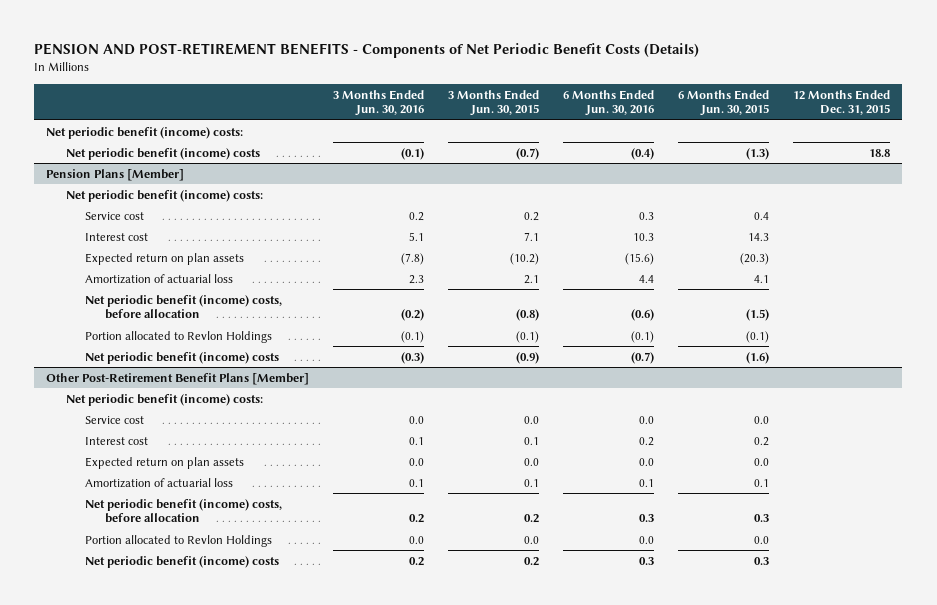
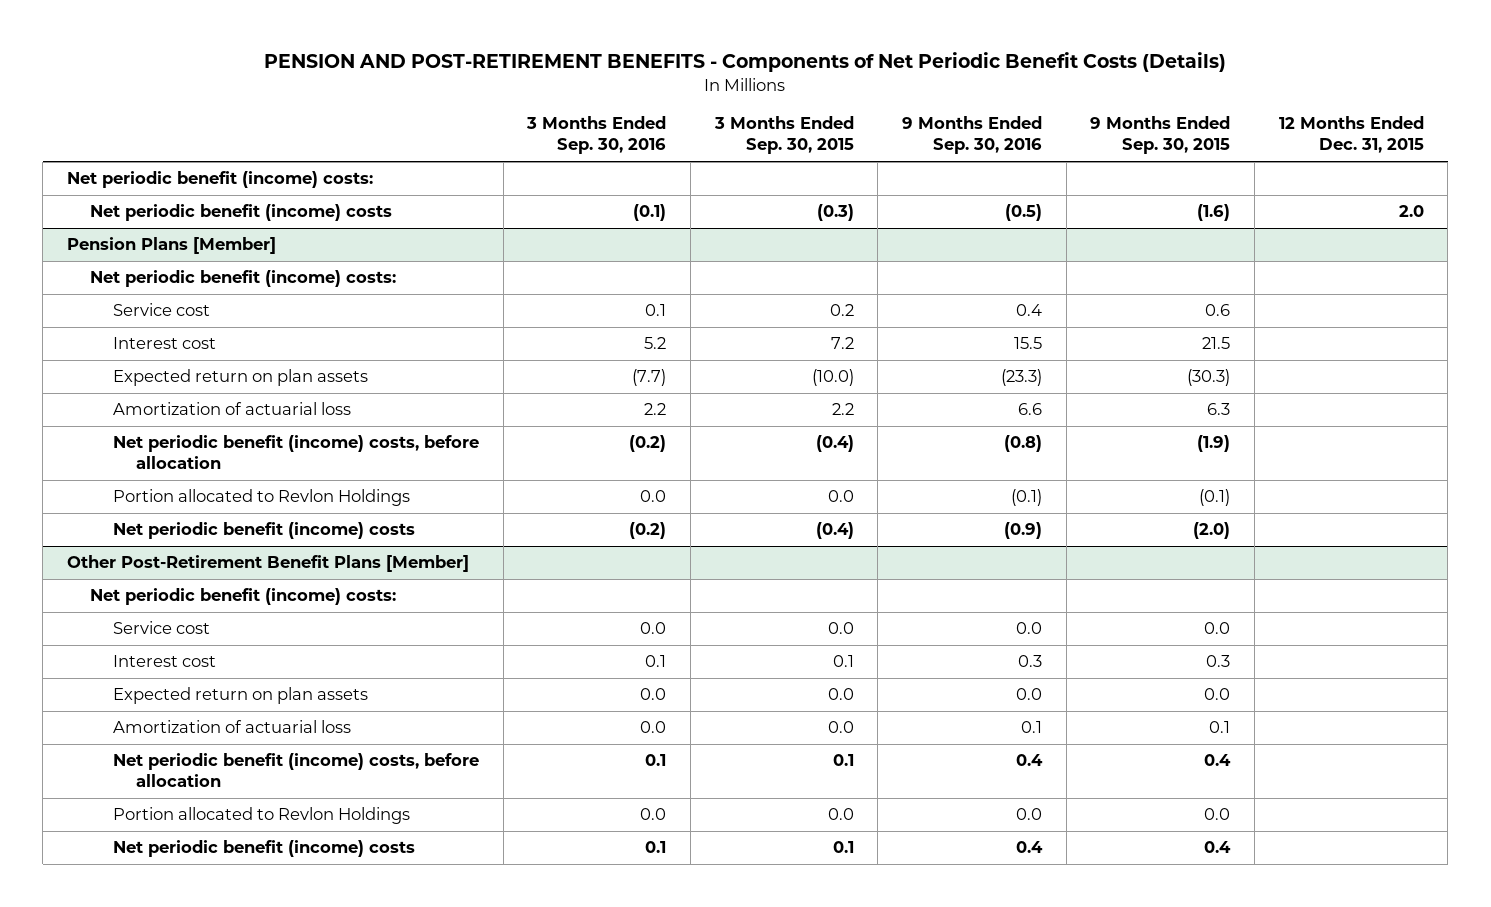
[333,89,425,117] 3 Months Ended Jun. 30, 2016 -> none
[448,89,540,117] 3 Months Ended Jun. 30, 2015 -> none
[563,89,655,117] 6 Months Ended Jun. 30, 2016 -> none
[678,89,770,117] 6 Months Ended Jun. 30, 2015 -> none
none -> [526,116,667,155] 3 Months Ended Sep. 30, 2016
none -> [713,116,854,155] 3 Months Ended Sep. 30, 2015
none -> [902,116,1043,155] 9 Months Ended Sep. 30, 2016
none -> [1090,116,1231,155] 9 Months Ended Sep. 30, 2015
[869,148,891,157] 18.8 -> [1398,205,1424,218] 2.0

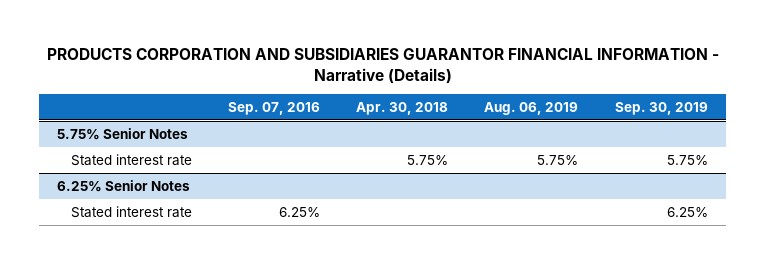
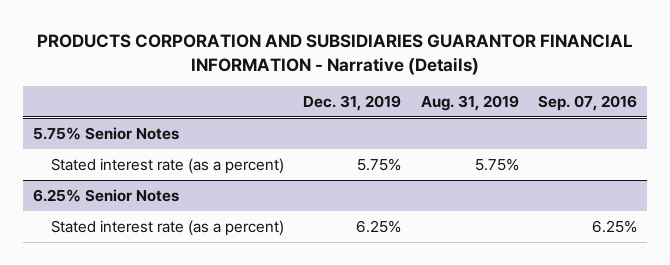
[356,101,449,115] Apr. 30, 2018 -> none
[484,101,579,115] Aug. 06, 2019 -> none
[614,101,708,115] Sep. 30, 2019 -> none
none -> [303,94,402,111] Dec. 31, 2019
none -> [420,94,519,111] Aug. 31, 2019
[71,153,193,166] Stated interest rate -> [50,157,284,174] Stated interest rate (as a percent)
[71,205,193,218] Stated interest rate -> [50,219,284,236] Stated interest rate (as a percent)

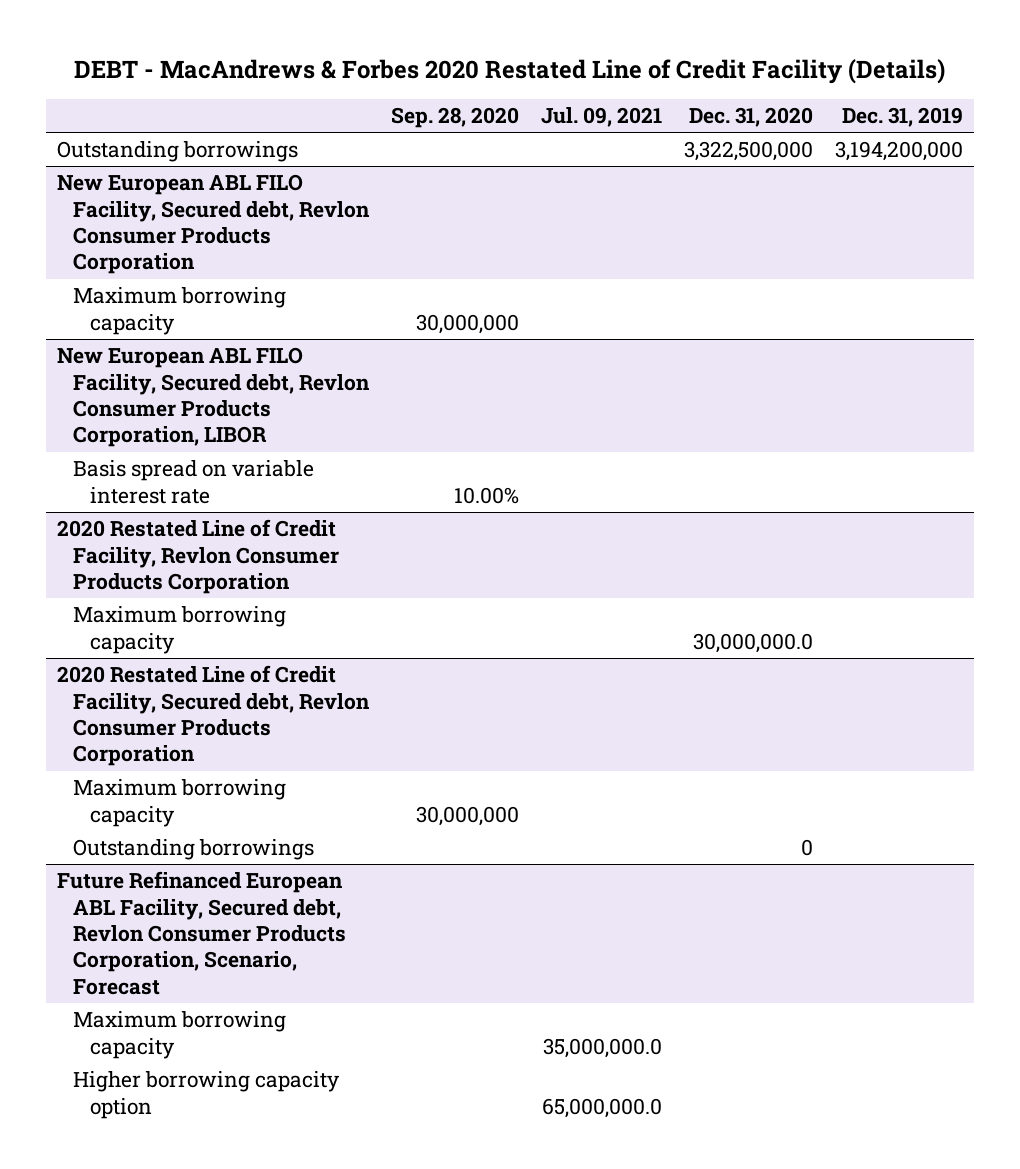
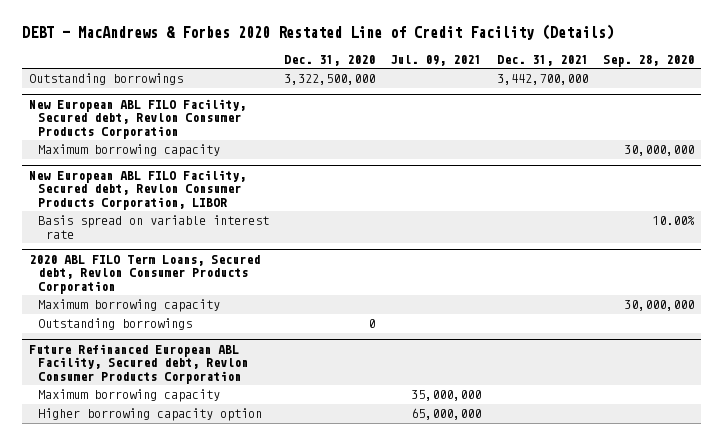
[842,107,964,128] Dec. 31, 2019 -> none
none -> [496,54,588,66] Dec. 31, 2021
[56,519,340,595] 2020 Restated Line of Credit Facility, Revlon Consumer Products Corporation -> none
[73,606,287,654] Maximum borrowing capacity -> none
[56,665,371,767] 2020 Restated Line of Credit Facility, Secured debt, Revlon Consumer Products Corporation -> [29,255,261,294] 2020 ABL FILO Term Loans, Secured debt, Revlon Consumer Products Corporation
[56,871,347,995] Future Refinanced European ABL Facility, Secured debt, Revlon Consumer Products Corporation, Scenario, Forecast -> [29,344,248,384] Future Refinanced European ABL Facility, Secured debt, Revlon Consumer Products Corporation
[543,1037,663,1058] 35,000,000.0 -> [411,390,482,402] 35,000,000
[542,1097,663,1118] 65,000,000.0 -> [411,408,482,421] 65,000,000

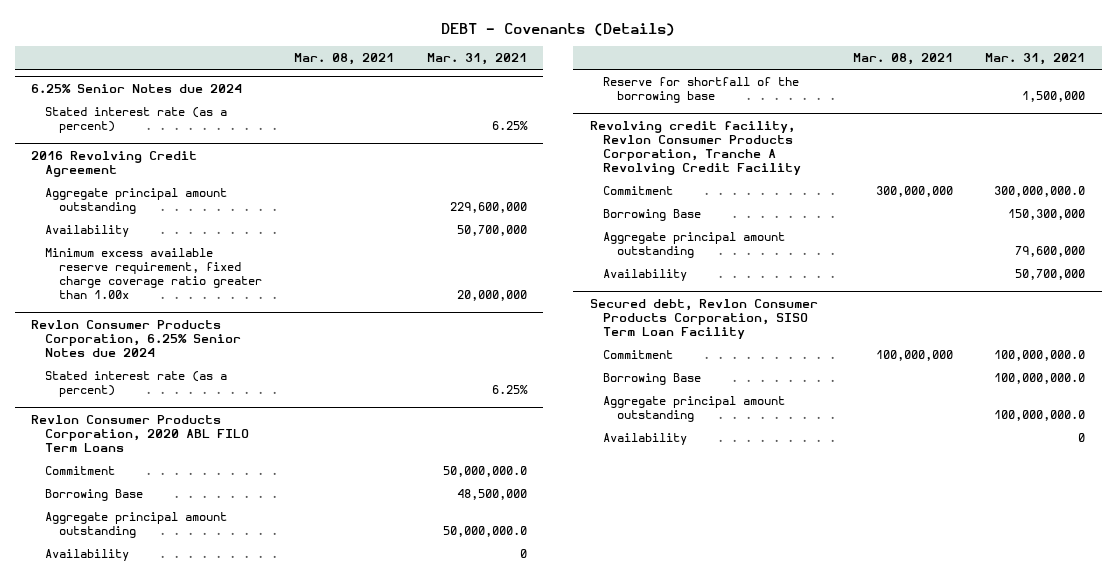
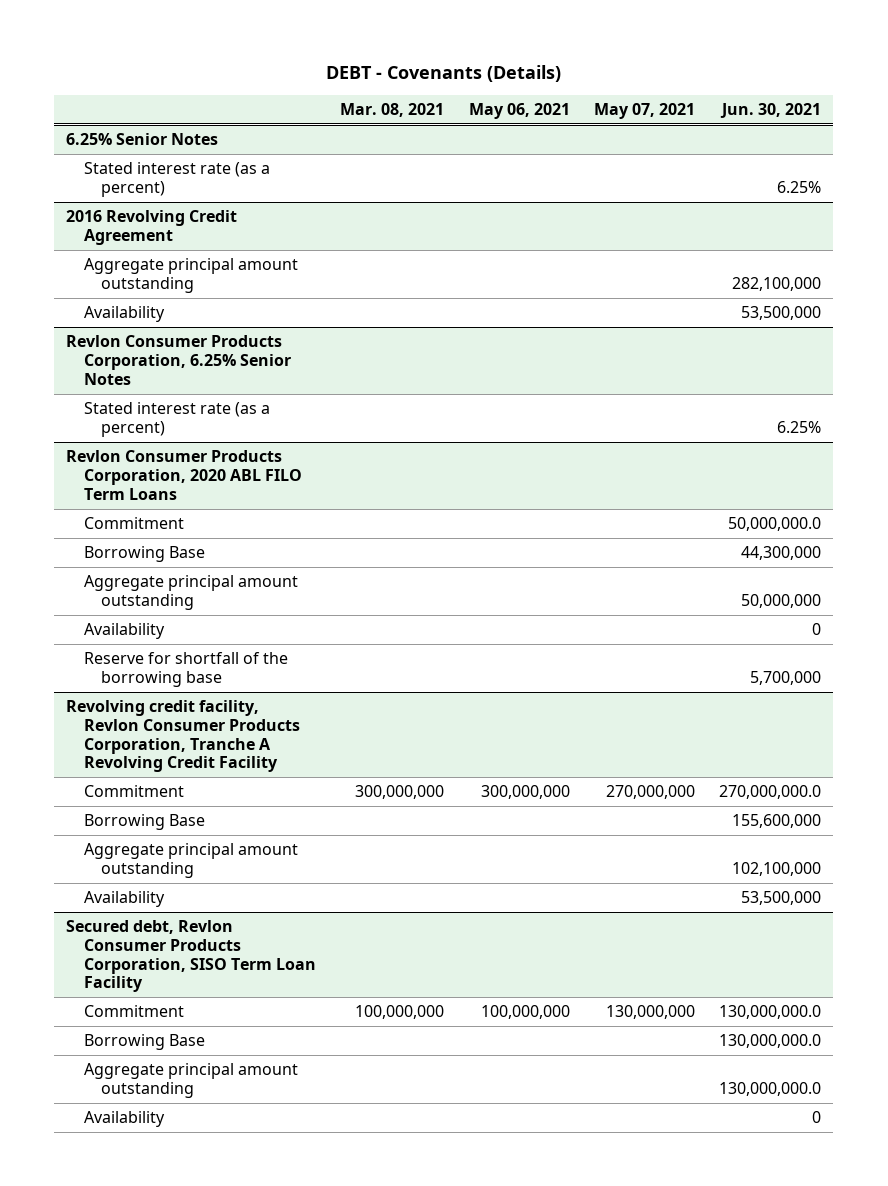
[426,53,527,66] Mar. 31, 2021 -> none
none -> [468,102,570,119] May 06, 2021
none -> [593,102,695,119] May 07, 2021
none -> [720,102,822,118] Jun. 30, 2021
[31,84,243,94] 6.25% Senior Notes due 2024 -> [66,133,219,146] 6.25% Senior Notes
[44,248,262,300] Minimum excess available reserve requirement, fixed charge coverage ratio greater than 1.00x -> none
[31,320,241,358] Revlon Consumer Products Corporation, 6.25% Senior Notes due 2024 -> [66,335,291,385] Revlon Consumer Products Corporation, 6.25% Senior Notes

